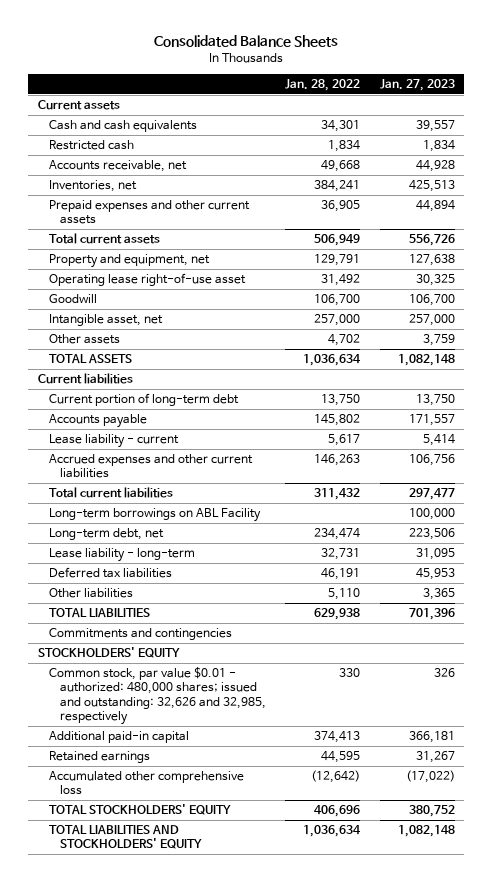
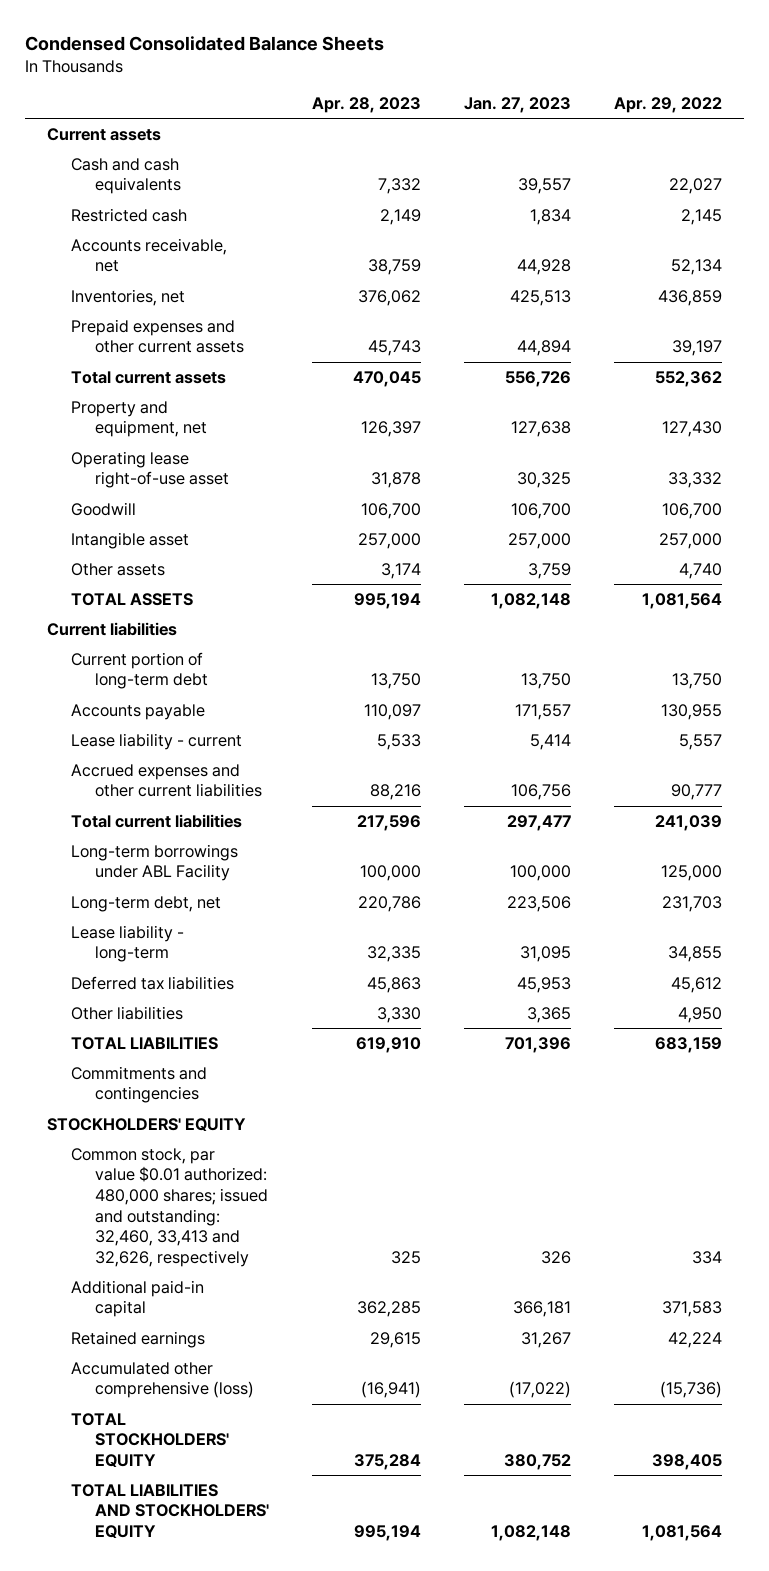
[154,35,339,48] Consolidated Balance Sheets -> [24,36,384,52] Condensed Consolidated Balance Sheets
[285,78,361,91] Jan. 28, 2022 -> none
none -> [311,97,421,114] Apr. 28, 2023
none -> [614,97,723,114] Apr. 29, 2022
[48,314,163,327] Intangible asset, net -> [70,531,189,549] Intangible asset
[48,508,261,523] Long-term borrowings on ABL Facility -> [70,843,238,882] Long-term borrowings under ABL Facility
[48,667,266,726] Common stock, par value $0.01 - authorized: 480,000 shares; issued and outstanding: 32,626 and 32,985, respectively -> [70,1147,268,1267] Common stock, par value $0.01 authorized: 480,000 shares; issued and outstanding: 32,460, 33,413 and 32,626, respectively
[48,771,244,796] Accumulated other comprehensive loss -> [70,1361,254,1399] Accumulated other comprehensive (loss)

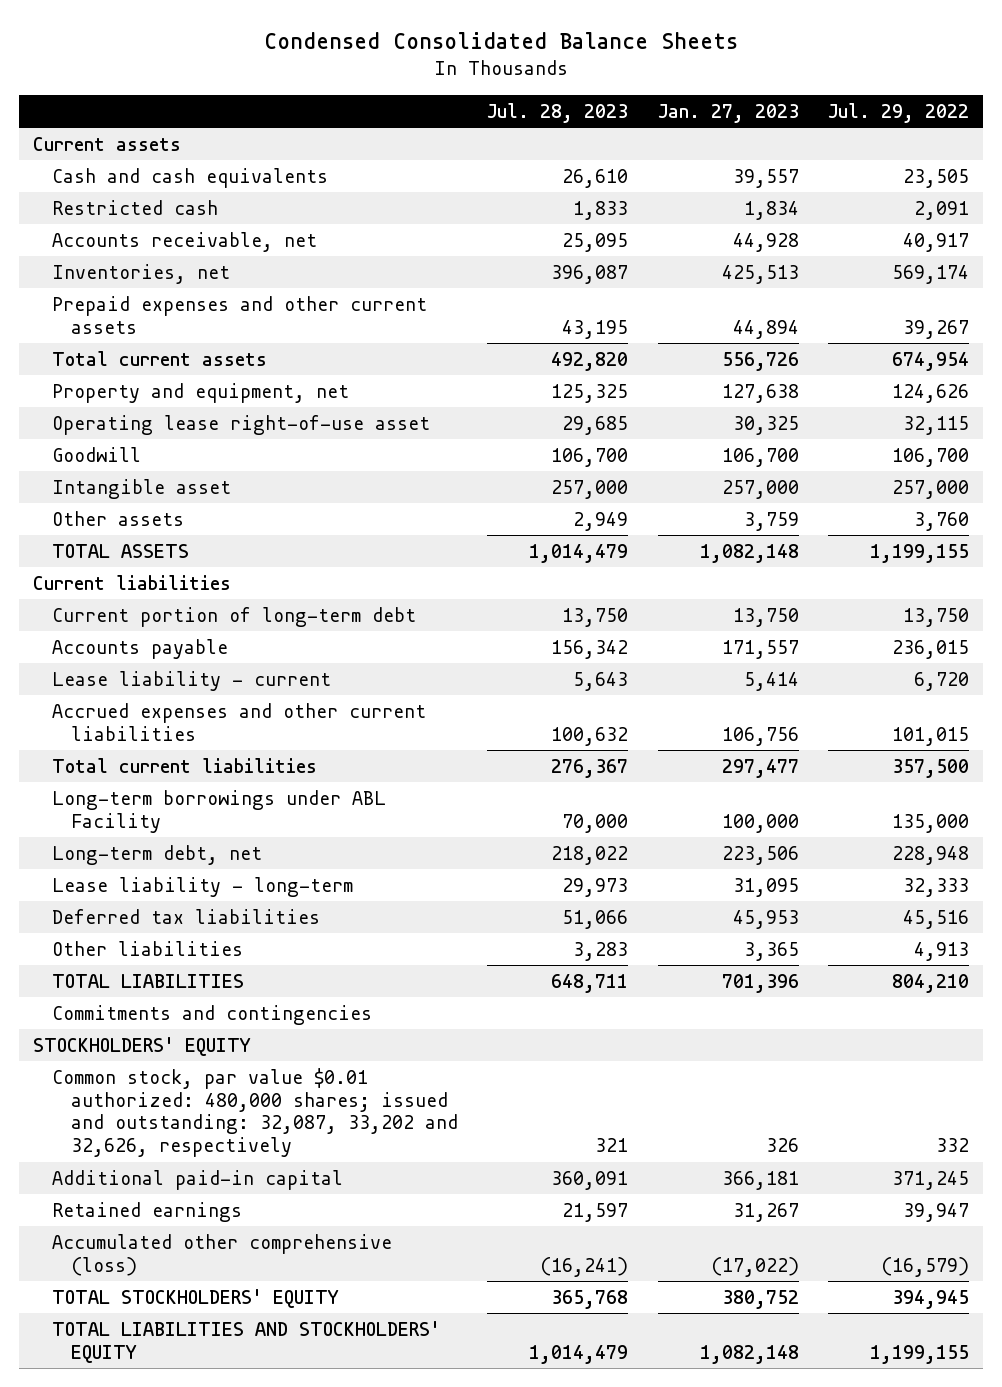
[311,97,421,114] Apr. 28, 2023 -> none
[614,97,723,114] Apr. 29, 2022 -> none
none -> [487,102,629,123] Jul. 28, 2023
none -> [827,102,969,123] Jul. 29, 2022
[70,1147,268,1267] Common stock, par value $0.01 authorized: 480,000 shares; issued and outstanding: 32,460, 33,413 and 32,626, respectively -> [52,1067,459,1158] Common stock, par value $0.01 authorized: 480,000 shares; issued and outstanding: 32,087, 33,202 and 32,626, respectively

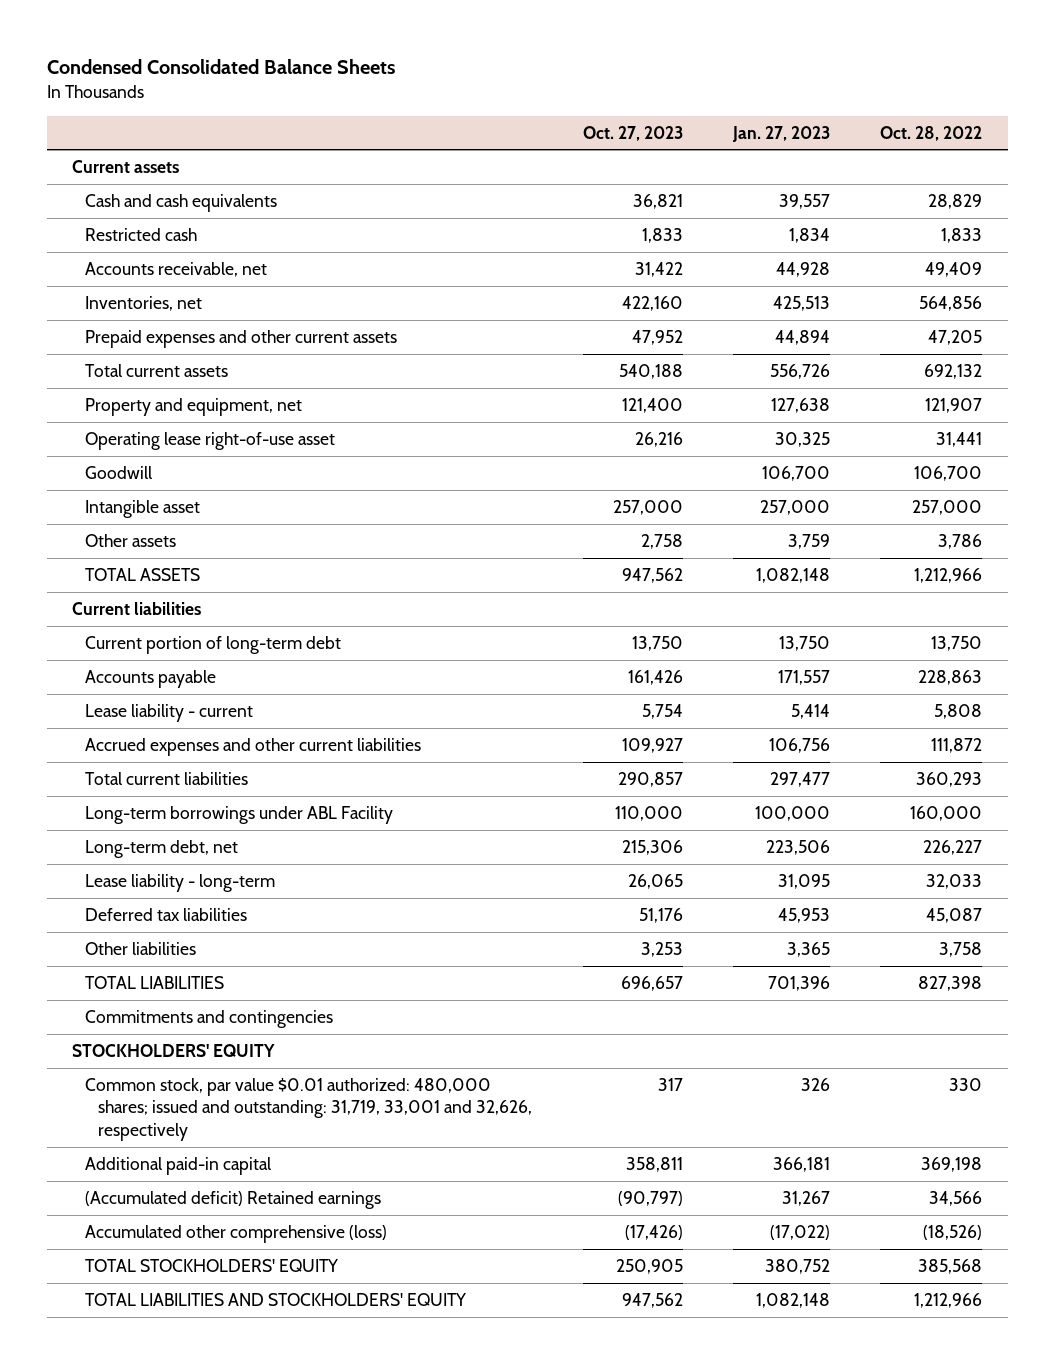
[487,102,629,123] Jul. 28, 2023 -> none
[827,102,969,123] Jul. 29, 2022 -> none
none -> [582,125,683,141] Oct. 27, 2023
none -> [880,125,983,141] Oct. 28, 2022
[52,1067,459,1158] Common stock, par value $0.01 authorized: 480,000 shares; issued and outstanding: 32,087, 33,202 and 32,626, respectively -> [85,1077,533,1141] Common stock, par value $0.01 authorized: 480,000 shares; issued and outstanding: 31,719, 33,001 and 32,626, respectively
[52,1201,243,1222] Retained earnings -> [85,1190,382,1209] (Accumulated deficit) Retained earnings

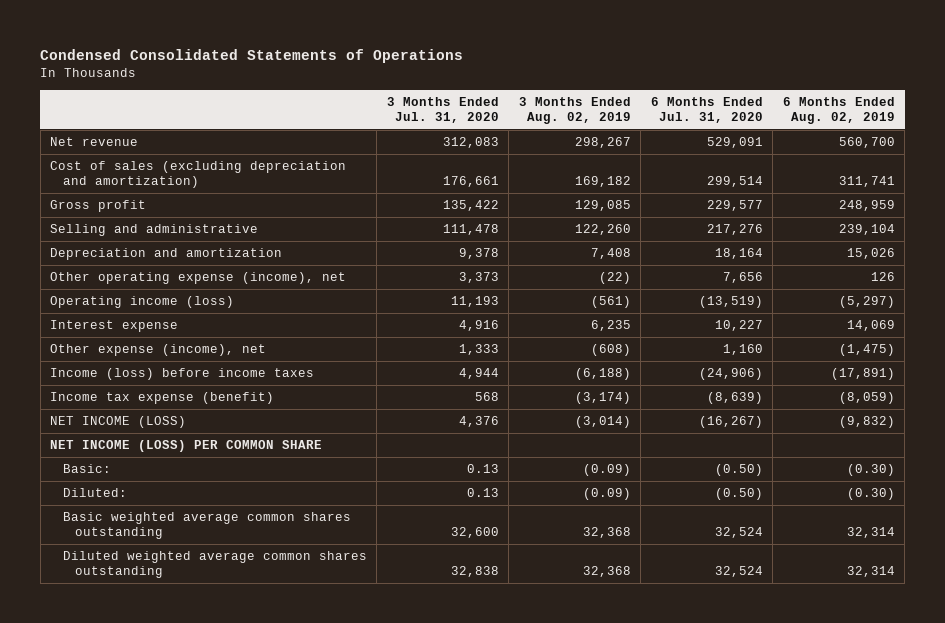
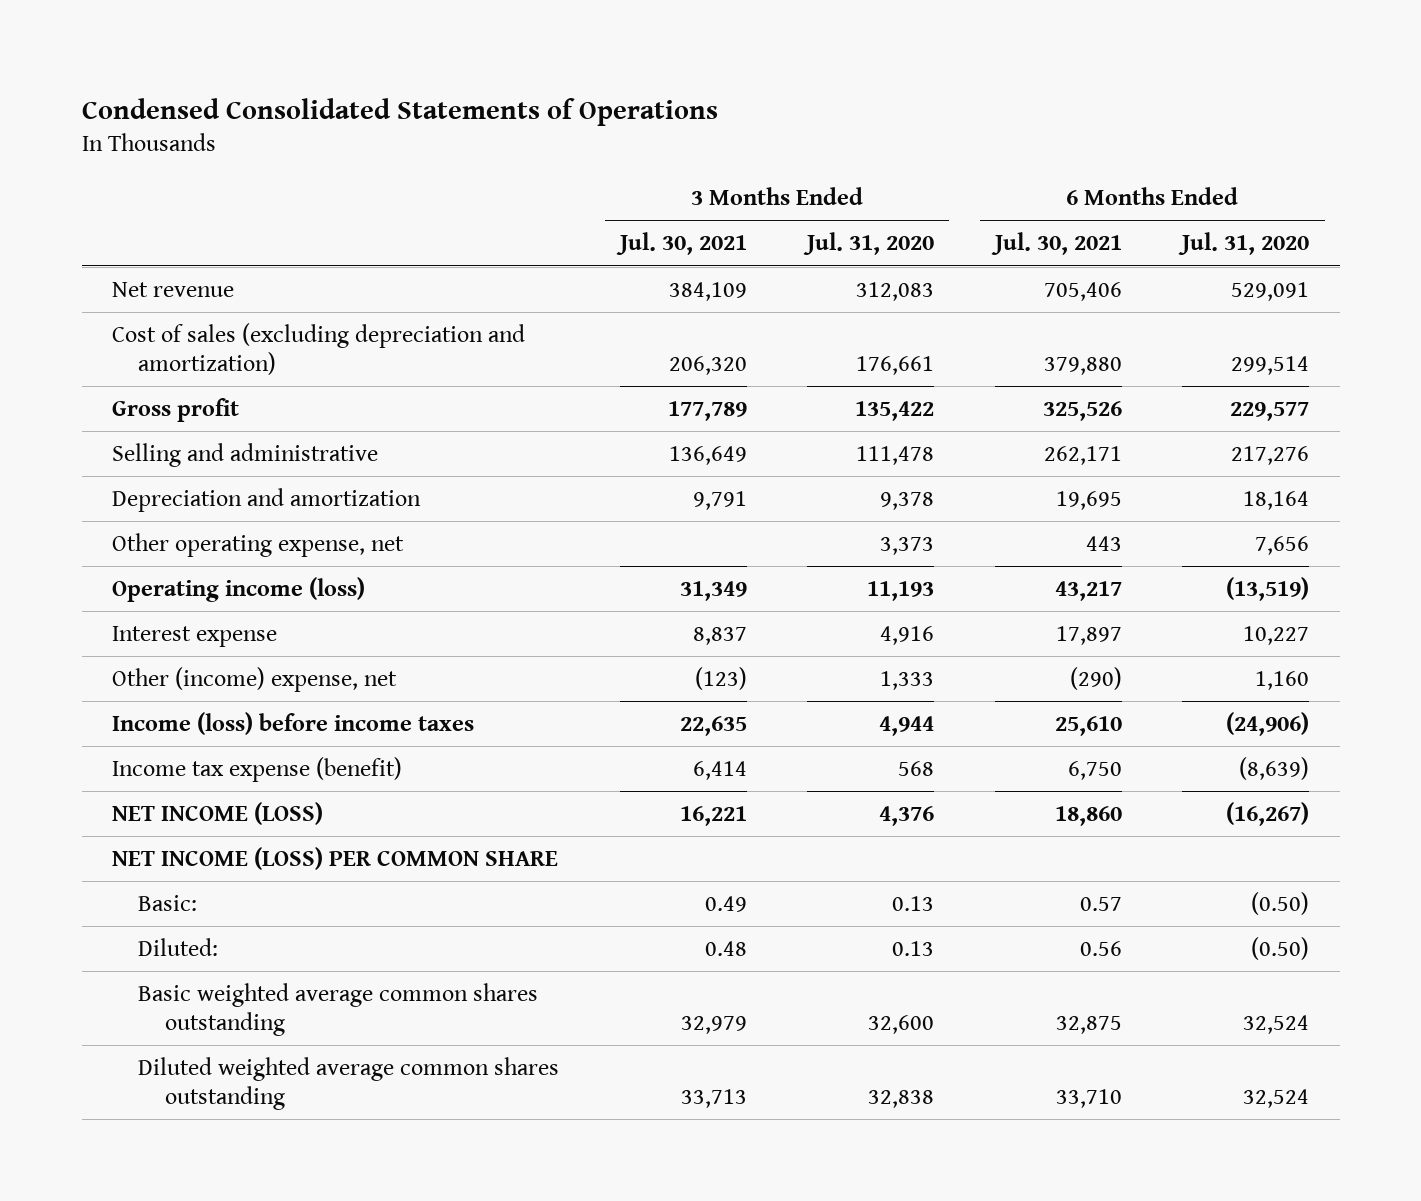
[518,96,631,124] 3 Months Ended Aug. 02, 2019 -> none
[782,96,895,124] 6 Months Ended Aug. 02, 2019 -> none
none -> [615,232,747,256] Jul. 30, 2021
none -> [990,232,1122,256] Jul. 30, 2021
[50,272,347,285] Other operating expense (income), net -> [111,533,404,558] Other operating expense, net
[50,344,267,357] Other expense (income), net -> [111,667,397,693] Other (income) expense, net

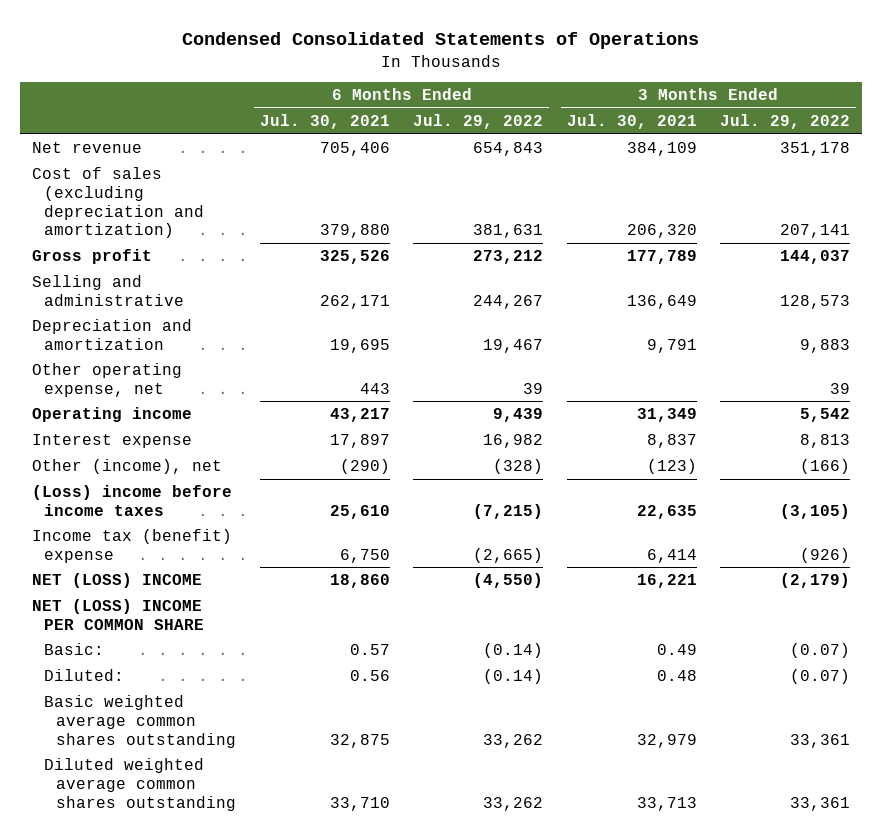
[803,232,935,256] Jul. 31, 2020 -> none
[1178,232,1310,256] Jul. 31, 2020 -> none
none -> [413,114,544,130] Jul. 29, 2022
none -> [719,114,850,130] Jul. 29, 2022
[111,577,365,603] Operating income (loss) -> [32,407,193,423] Operating income
[111,667,397,693] Other (income) expense, net -> [32,459,223,475] Other (income), net
[111,712,474,736] Income (loss) before income taxes -> [32,485,233,516] (Loss) income before income taxes
[111,757,402,783] Income tax expense (benefit) -> [32,529,233,563] Income tax (benefit) expense
[111,802,323,826] NET INCOME (LOSS) -> [32,573,203,589] NET (LOSS) INCOME
[111,847,558,871] NET INCOME (LOSS) PER COMMON SHARE -> [32,599,205,630] NET (LOSS) INCOME PER COMMON SHARE

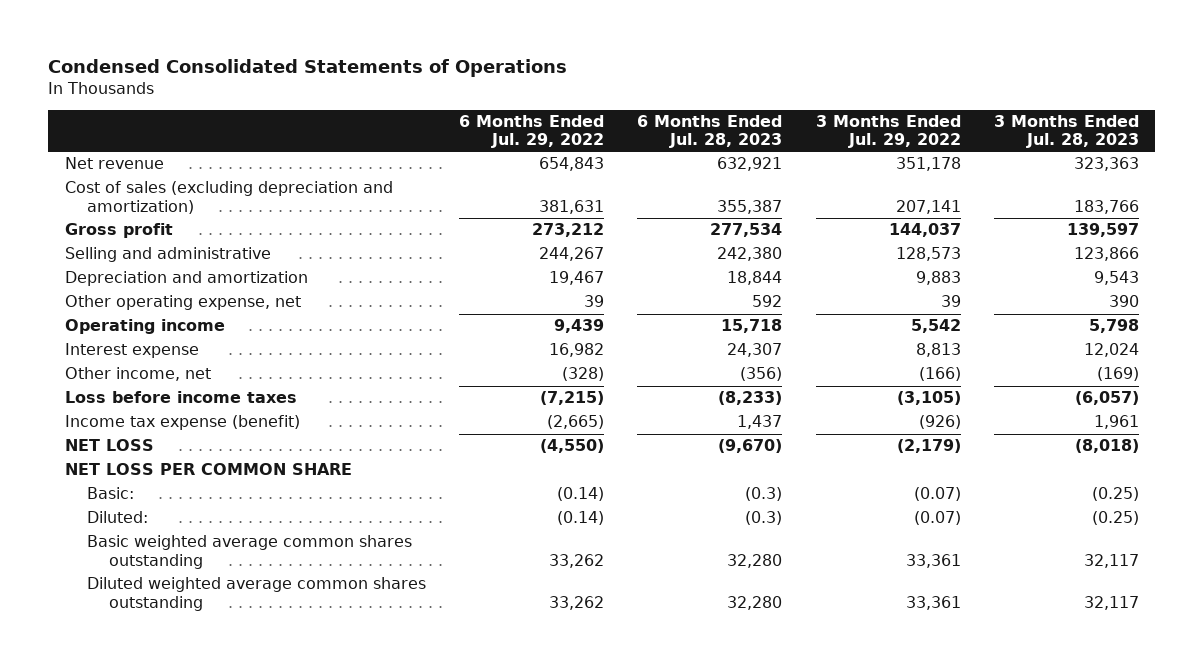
[259,114,390,130] Jul. 30, 2021 -> none
[566,114,697,130] Jul. 30, 2021 -> none
none -> [637,115,783,149] 6 Months Ended Jul. 28, 2023
none -> [993,115,1139,149] 3 Months Ended Jul. 28, 2023
[32,459,223,475] Other (income), net -> [64,367,211,382] Other income, net
[32,485,233,516] (Loss) income before income taxes -> [64,391,297,404] Loss before income taxes
[32,529,233,563] Income tax (benefit) expense -> [64,415,300,431] Income tax expense (benefit)
[32,573,203,589] NET (LOSS) INCOME -> [64,439,154,452] NET LOSS
[32,599,205,630] NET (LOSS) INCOME PER COMMON SHARE -> [64,463,352,476] NET LOSS PER COMMON SHARE

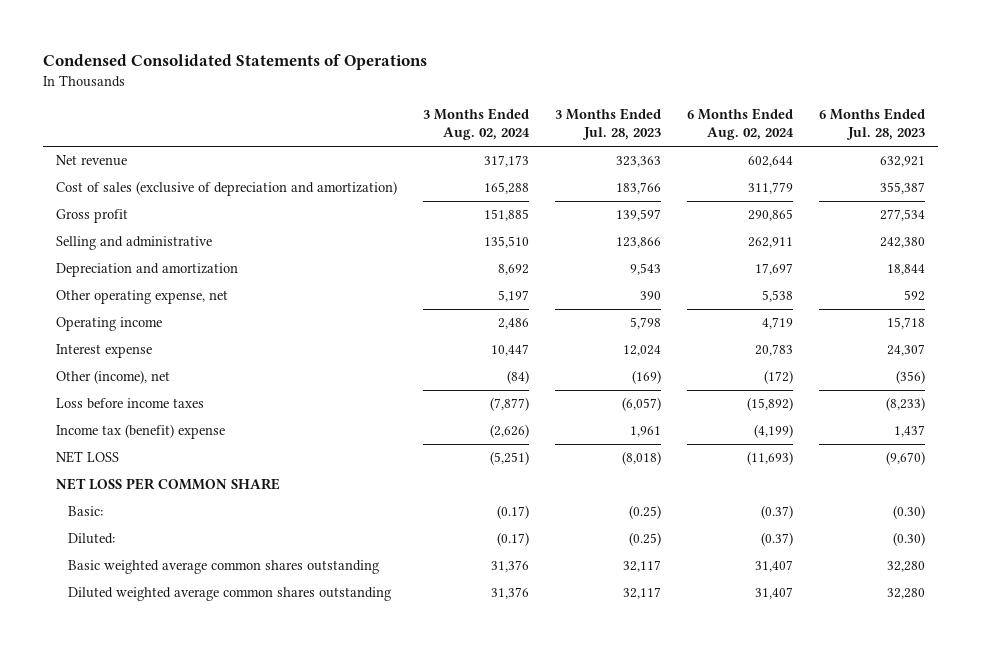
[459,115,605,149] 6 Months Ended Jul. 29, 2022 -> none
[815,115,961,149] 3 Months Ended Jul. 29, 2022 -> none
none -> [422,107,530,141] 3 Months Ended Aug. 02, 2024
none -> [686,107,794,141] 6 Months Ended Aug. 02, 2024
[64,181,393,214] Cost of sales (excluding depreciation and amortization) -> [56,181,398,197] Cost of sales (exclusive of depreciation and amortization)
[64,367,211,382] Other income, net -> [56,370,171,385] Other (income), net
[64,415,300,431] Income tax expense (benefit) -> [56,424,226,440] Income tax (benefit) expense
[745,487,783,502] (0.3) -> [892,505,925,520] (0.30)
[745,511,783,526] (0.3) -> [892,532,925,547] (0.30)

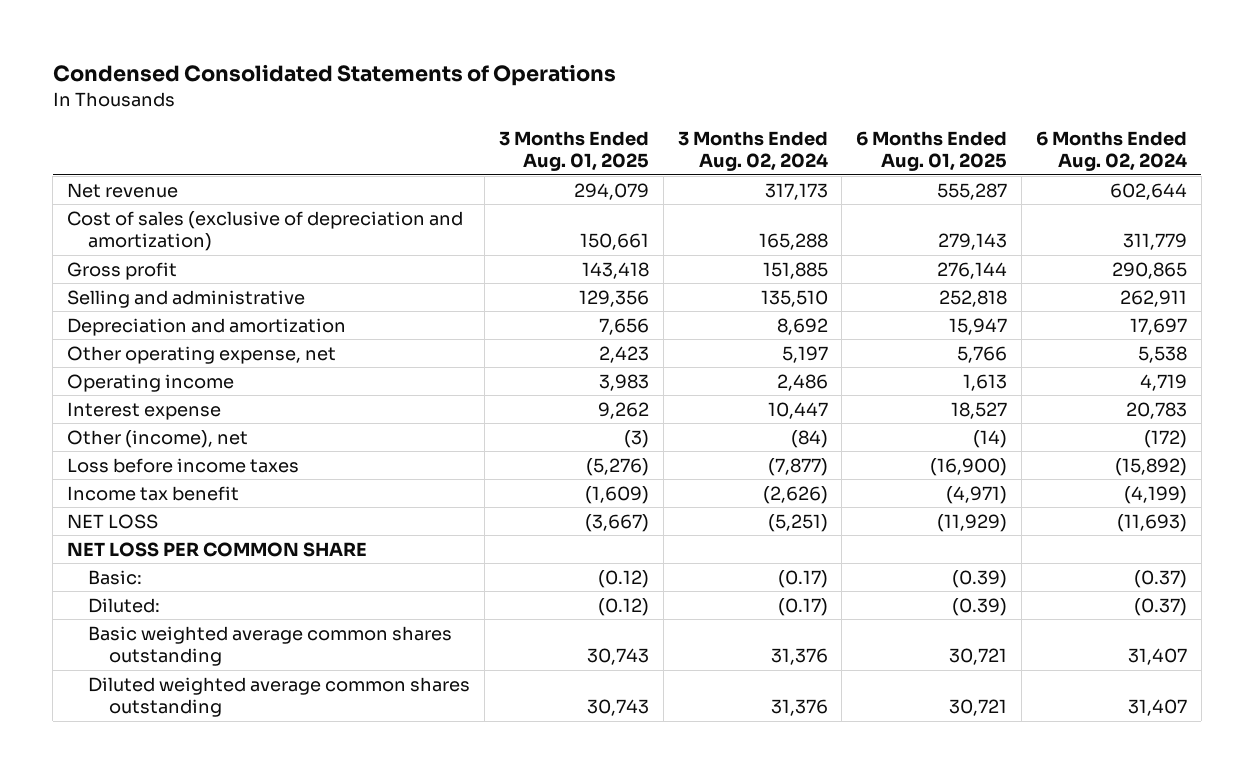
[554,107,661,141] 3 Months Ended Jul. 28, 2023 -> none
[818,107,925,141] 6 Months Ended Jul. 28, 2023 -> none
none -> [498,130,649,172] 3 Months Ended Aug. 01, 2025
none -> [856,130,1008,172] 6 Months Ended Aug. 01, 2025
[56,424,226,440] Income tax (benefit) expense -> [67,485,240,501] Income tax benefit

